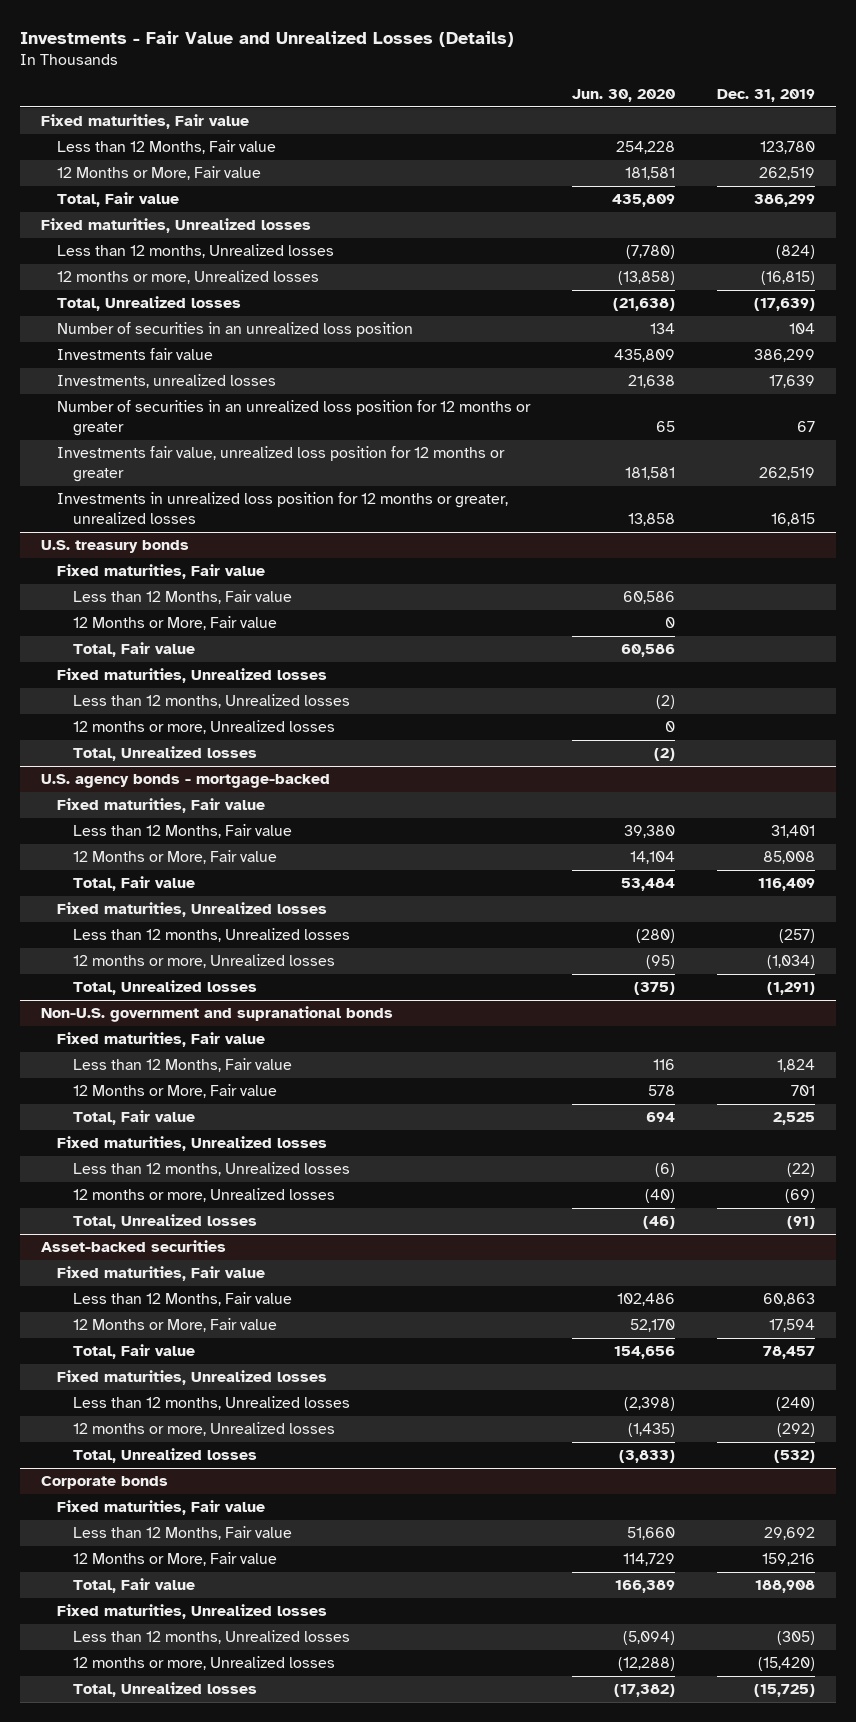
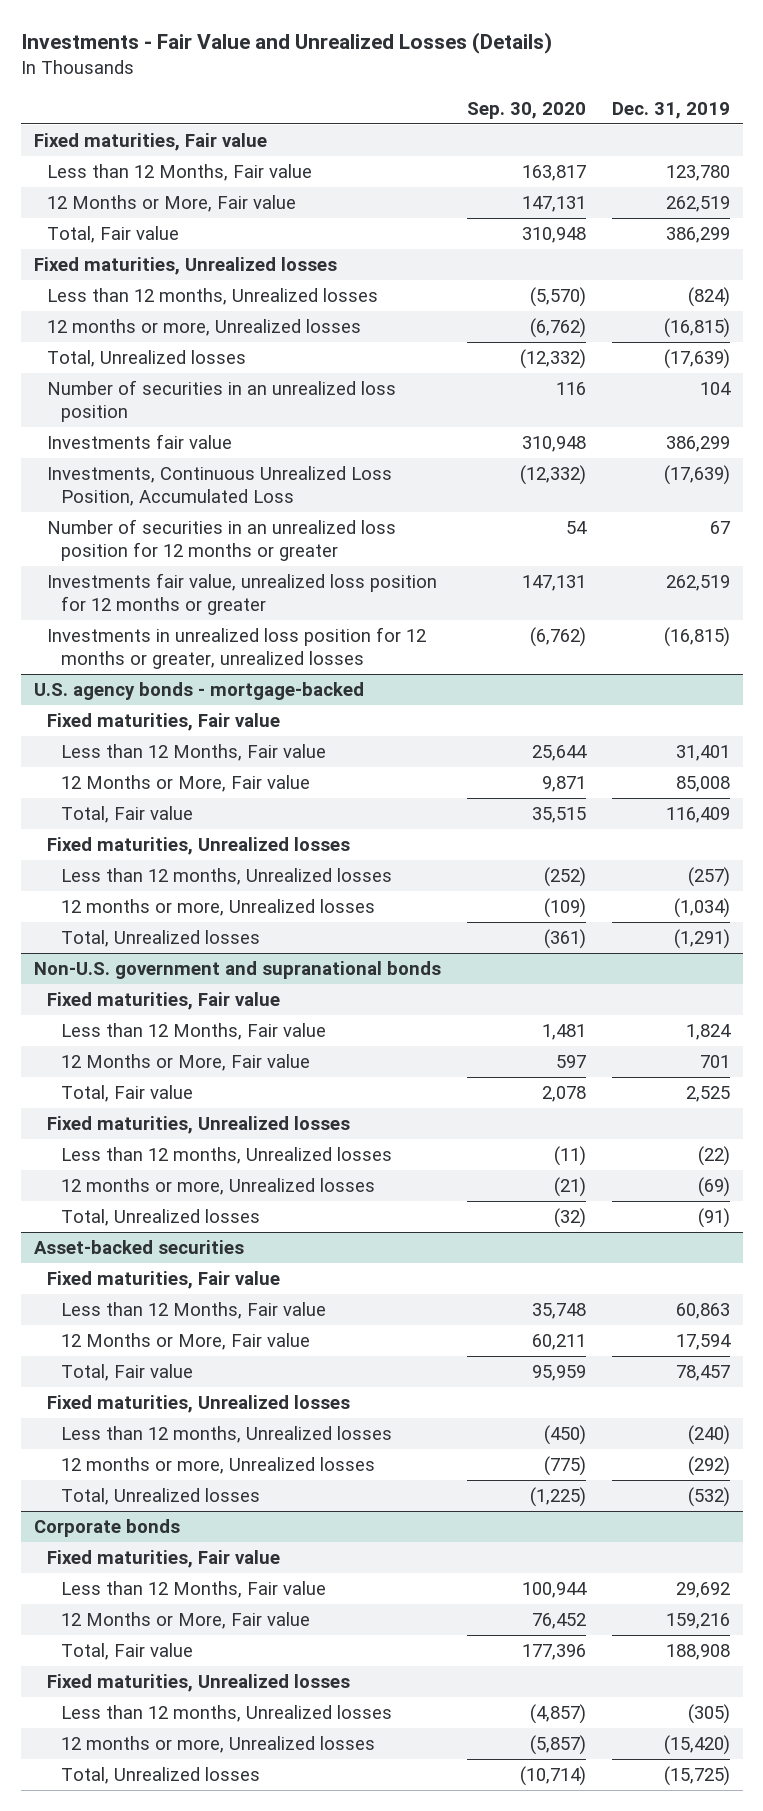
[571,88,675,102] Jun. 30, 2020 -> none
none -> [466,101,586,119] Sep. 30, 2020
[57,374,277,389] Investments, unrealized losses -> [47,465,393,506] Investments, Continuous Unrealized Loss Position, Accumulated Loss
[768,375,815,389] 17,639 -> [663,464,730,485] (17,639)
[40,540,189,554] U.S. treasury bonds -> none
[57,564,266,580] Fixed maturities, Fair value -> none
[73,590,293,605] Less than 12 Months, Fair value -> none
[73,616,278,631] 12 Months or More, Fair value -> none
[73,642,196,658] Total, Fair value -> none
[57,668,328,684] Fixed maturities, Unrealized losses -> none
[73,694,351,709] Less than 12 months, Unrealized losses -> none
[73,720,336,735] 12 months or more, Unrealized losses -> none
[73,746,258,762] Total, Unrealized losses -> none
[770,512,815,526] 16,815 -> [663,626,730,647] (16,815)

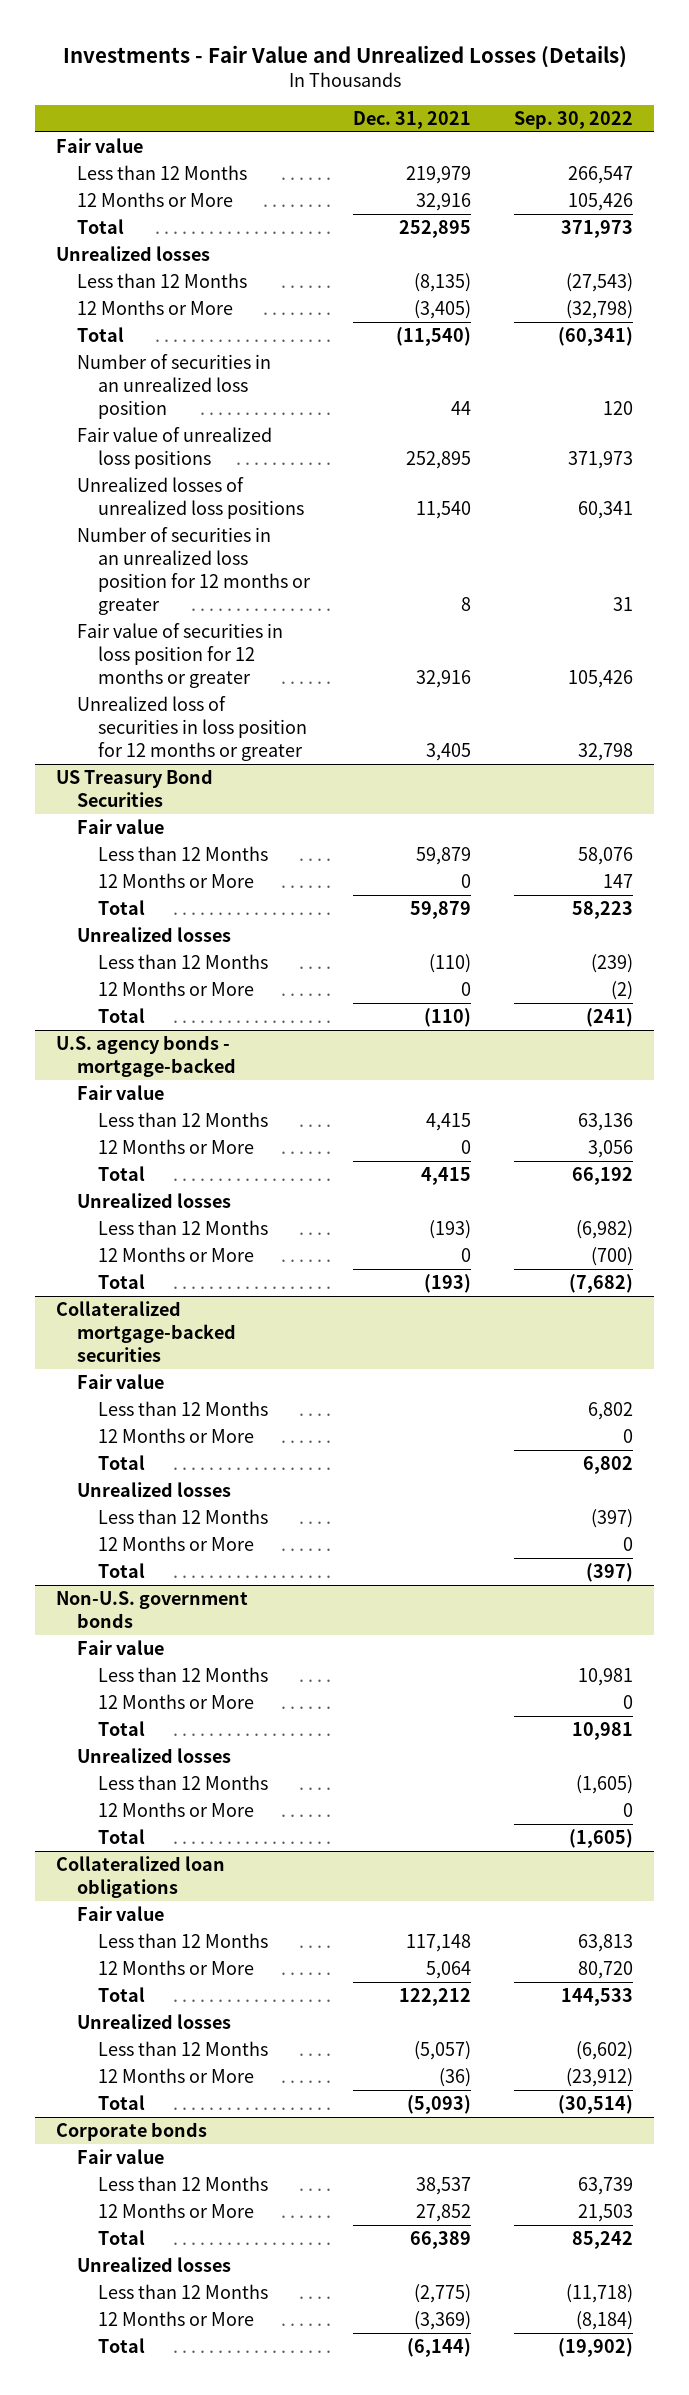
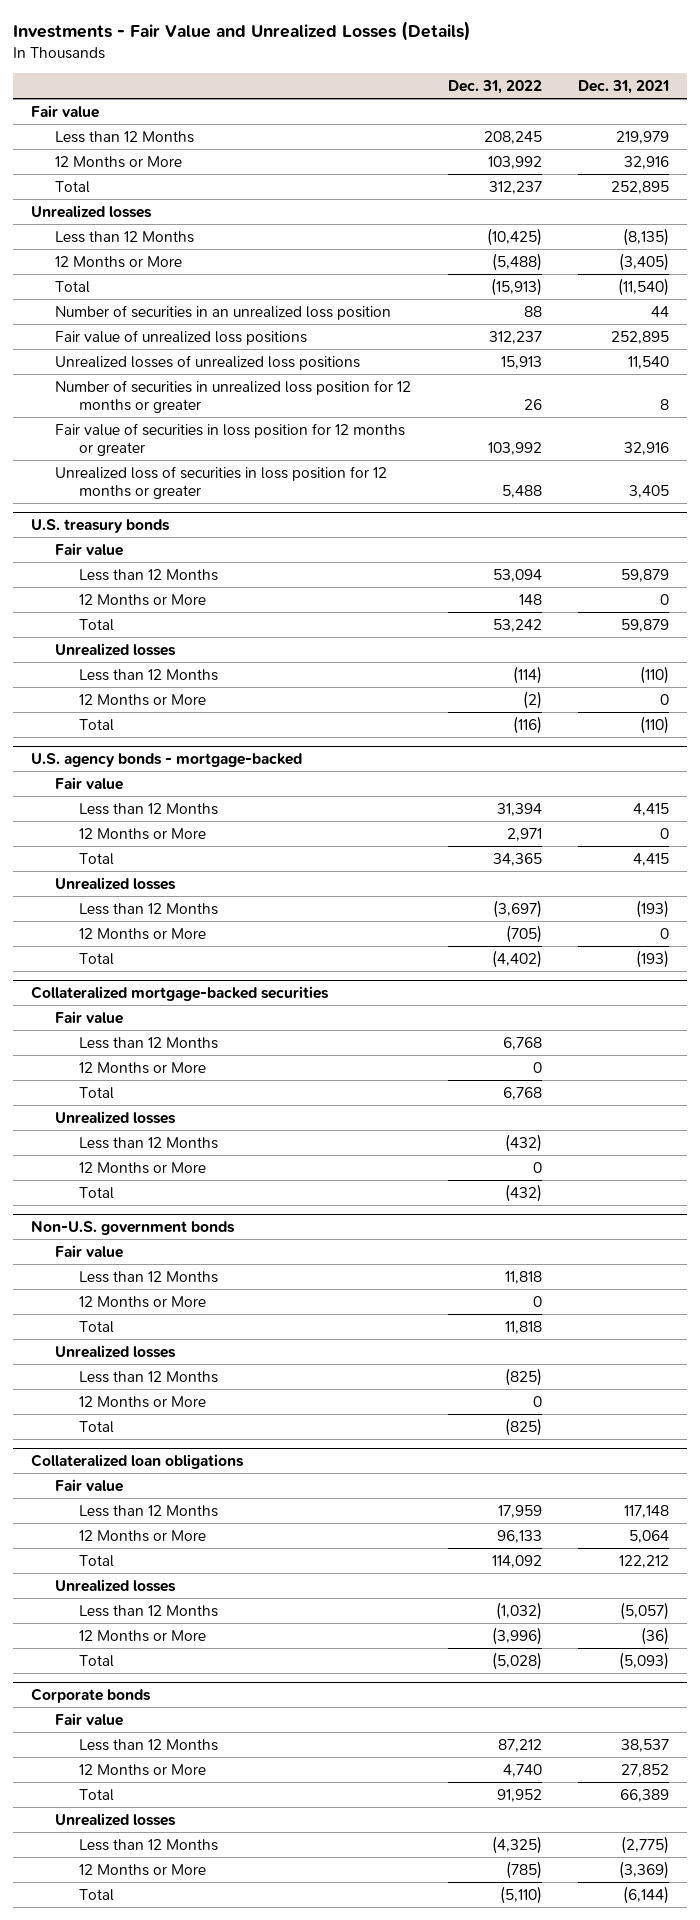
[513,110,633,129] Sep. 30, 2022 -> none
none -> [447,79,542,94] Dec. 31, 2022
[77,527,311,615] Number of securities in an unrealized loss position for 12 months or greater -> [55,379,412,413] Number of securities in unrealized loss position for 12 months or greater
[56,769,214,807] US Treasury Bond Securities -> [31,518,171,533] U.S. treasury bonds

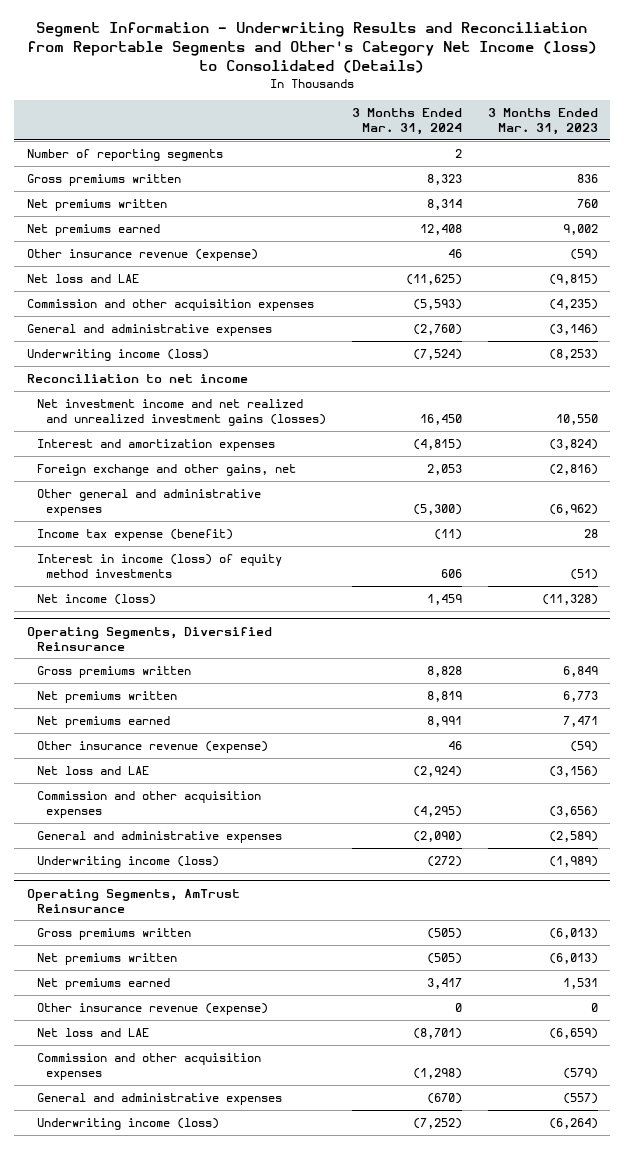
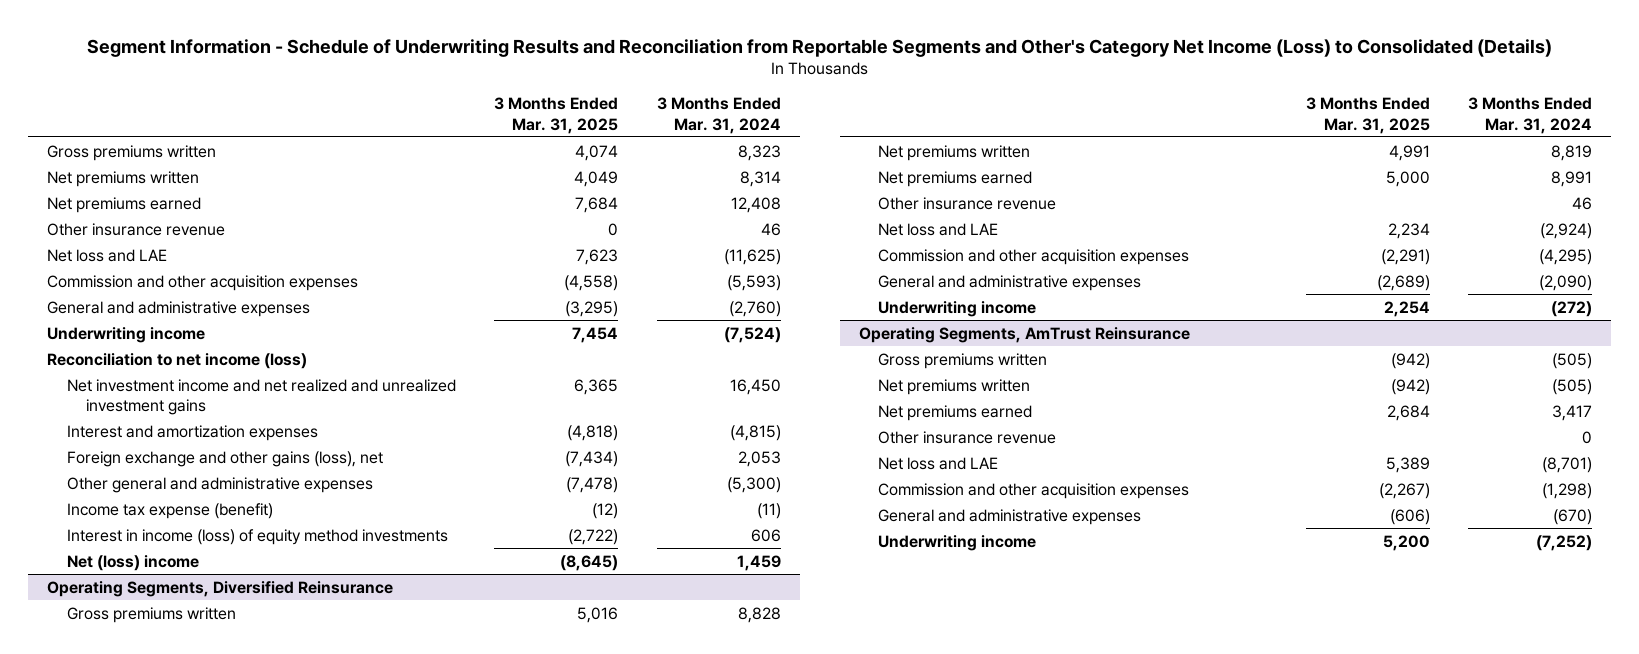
[27,22,598,74] Segment Information - Underwriting Results and Reconciliation from Reportable Segments and Other's Category Net Income (loss) to Consolidated (Details) -> [86,38,1552,57] Segment Information - Schedule of Underwriting Results and Reconciliation from Reportable Segments and Other's Category Net Income (Loss) to Consolidated (Details)
[487,107,598,136] 3 Months Ended Mar. 31, 2023 -> none
none -> [494,97,619,134] 3 Months Ended Mar. 31, 2025
[27,148,224,161] Number of reporting segments -> none
[27,248,259,261] Other insurance revenue (expense) -> [47,222,226,236] Other insurance revenue
[27,348,210,361] Underwriting income (loss) -> [47,326,206,343] Underwriting income
[27,373,249,383] Reconciliation to net income -> [47,352,308,369] Reconciliation to net income (loss)
[36,398,326,427] Net investment income and net realized and unrealized investment gains (losses) -> [66,378,456,416] Net investment income and net realized and unrealized investment gains
[36,463,296,476] Foreign exchange and other gains, net -> [66,450,383,467] Foreign exchange and other gains (loss), net
[36,593,156,605] Net income (loss) -> [66,554,199,571] Net (loss) income
[36,740,268,753] Other insurance revenue (expense) -> [878,196,1057,210] Other insurance revenue
[36,855,219,868] Underwriting income (loss) -> [878,300,1037,317] Underwriting income
[36,1002,268,1015] Other insurance revenue (expense) -> [878,430,1057,444] Other insurance revenue
[36,1117,219,1130] Underwriting income (loss) -> [878,534,1037,551] Underwriting income

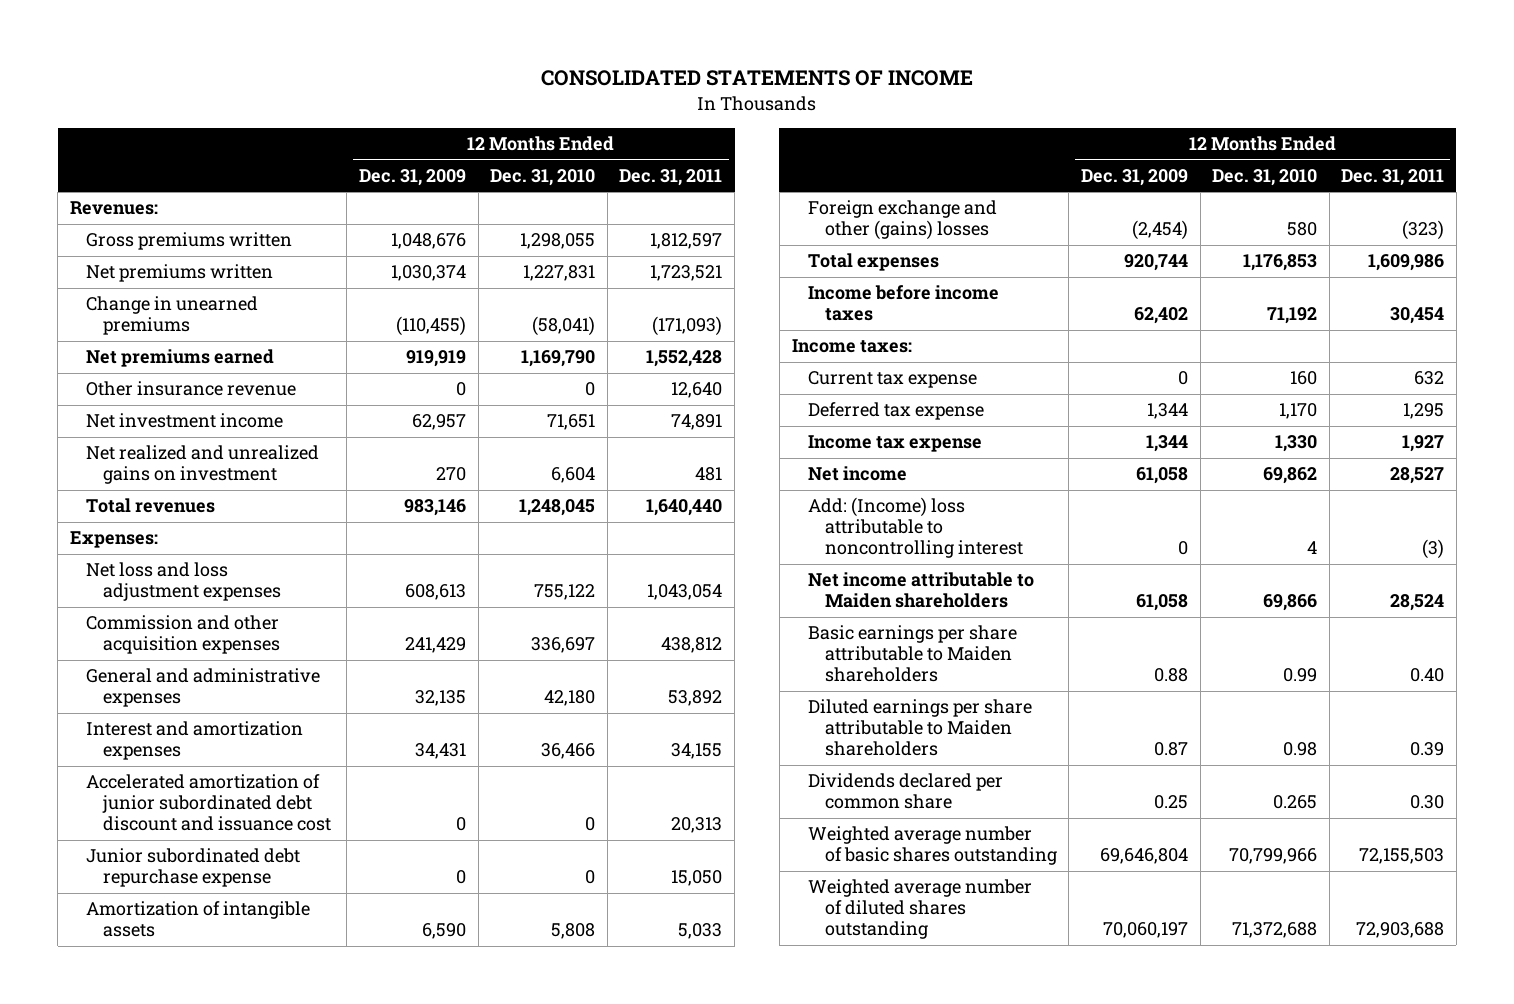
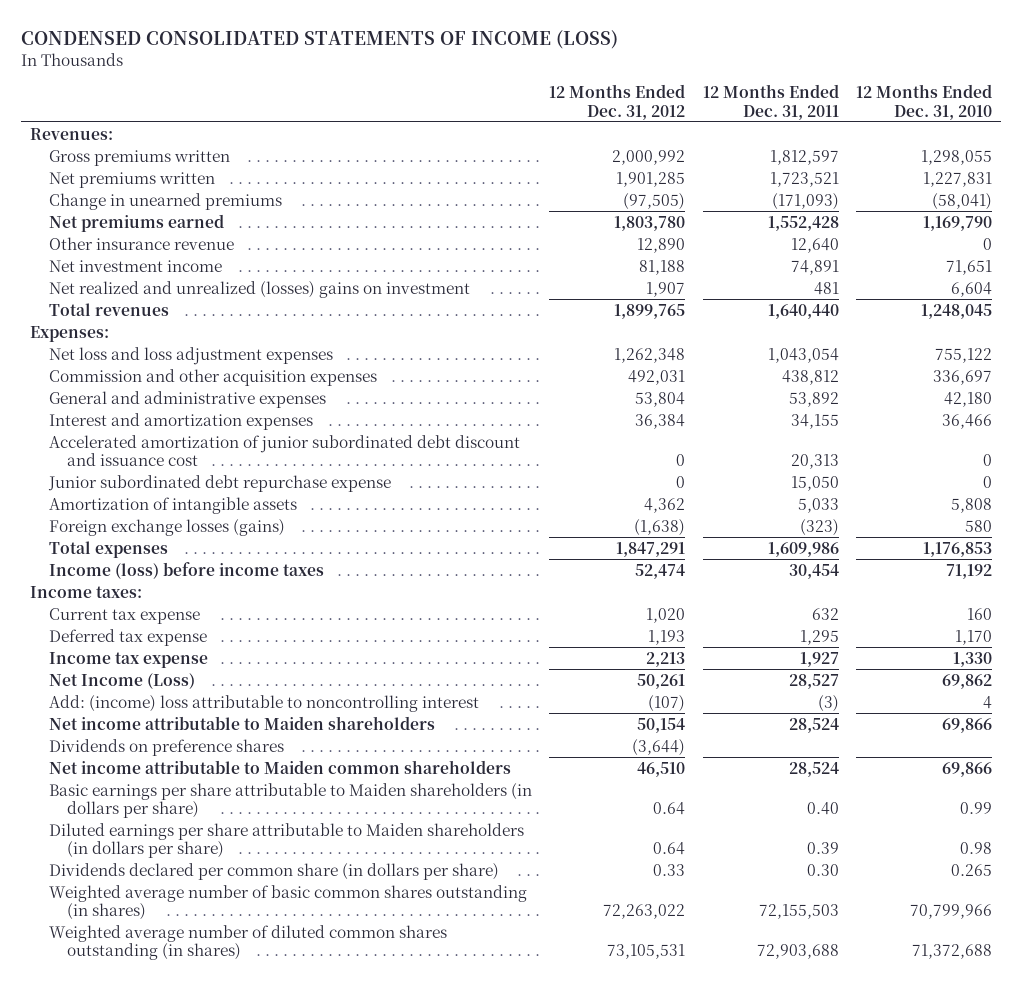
[541,70,974,87] CONSOLIDATED STATEMENTS OF INCOME -> [21,30,619,50] CONDENSED CONSOLIDATED STATEMENTS OF INCOME (LOSS)
[359,168,467,186] Dec. 31, 2009 -> none
none -> [549,84,686,120] 12 Months Ended Dec. 31, 2012
[86,445,320,485] Net realized and unrealized gains on investment -> [48,280,470,298] Net realized and unrealized (losses) gains on investment
[808,200,998,241] Foreign exchange and other (gains) losses -> [48,518,285,536] Foreign exchange losses (gains)
[808,285,1000,322] Income before income taxes -> [48,561,324,579] Income (loss) before income taxes
[808,466,908,482] Net income -> [48,672,195,689] Net Income (Loss)
[808,497,1023,559] Add: (Income) loss attributable to noncontrolling interest -> [48,694,479,712] Add: (income) loss attributable to noncontrolling interest
none -> [48,738,284,756] Dividends on preference shares
none -> [48,759,511,774] Net income attributable to Maiden common shareholders
[808,625,1018,683] Basic earnings per share attributable to Maiden shareholders -> [48,782,532,818] Basic earnings per share attributable to Maiden shareholders (in dollars per share)
[808,699,1033,757] Diluted earnings per share attributable to Maiden shareholders -> [48,822,524,858] Diluted earnings per share attributable to Maiden shareholders (in dollars per share)
[808,773,1004,810] Dividends declared per common share -> [48,862,499,880] Dividends declared per common share (in dollars per share)
[808,826,1057,866] Weighted average number of basic shares outstanding -> [48,884,527,920] Weighted average number of basic common shares outstanding (in shares)
[808,879,1033,940] Weighted average number of diluted shares outstanding -> [48,924,447,960] Weighted average number of diluted common shares outstanding (in shares)

